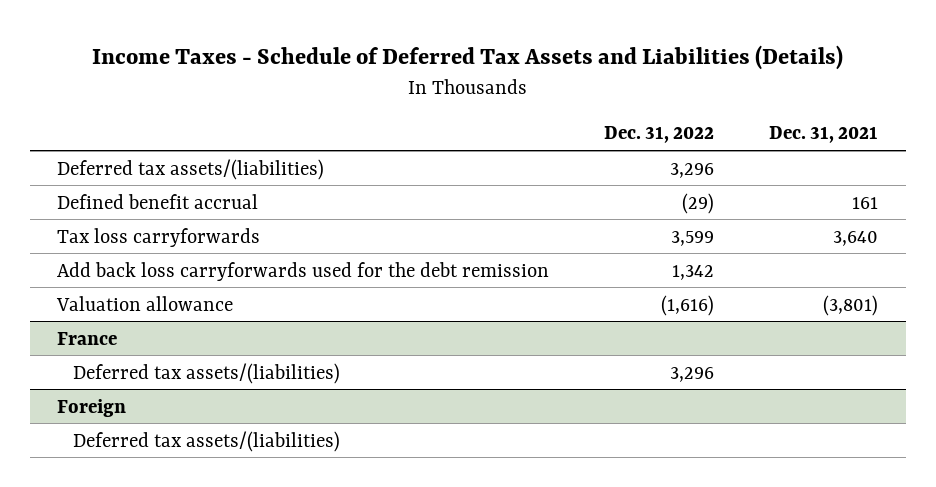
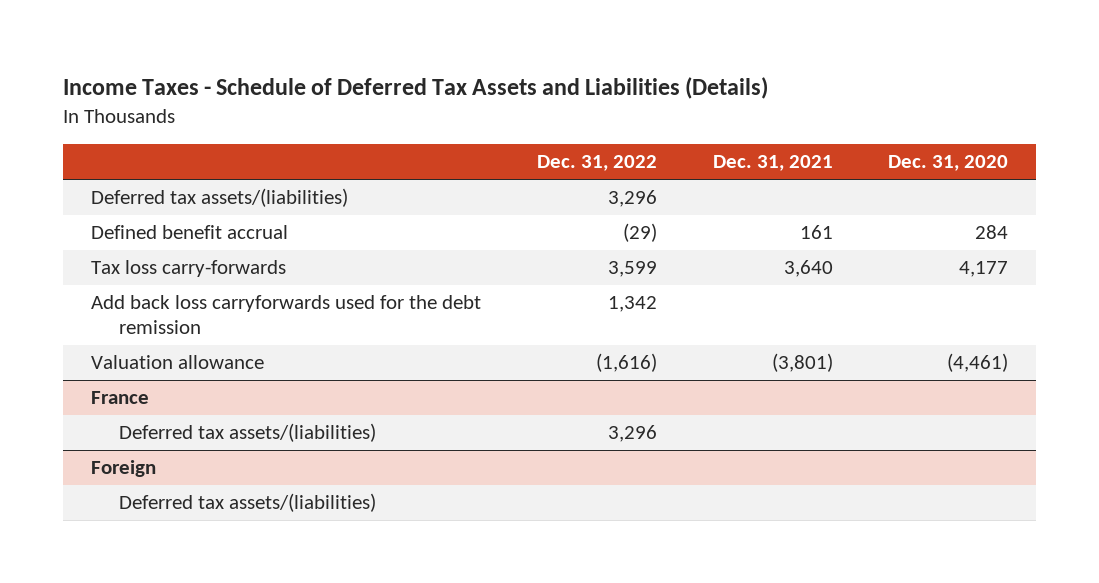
none -> [888,155,1009,172] Dec. 31, 2020
[57,227,261,247] Tax loss carryforwards -> [90,260,286,278] Tax loss carry-forwards

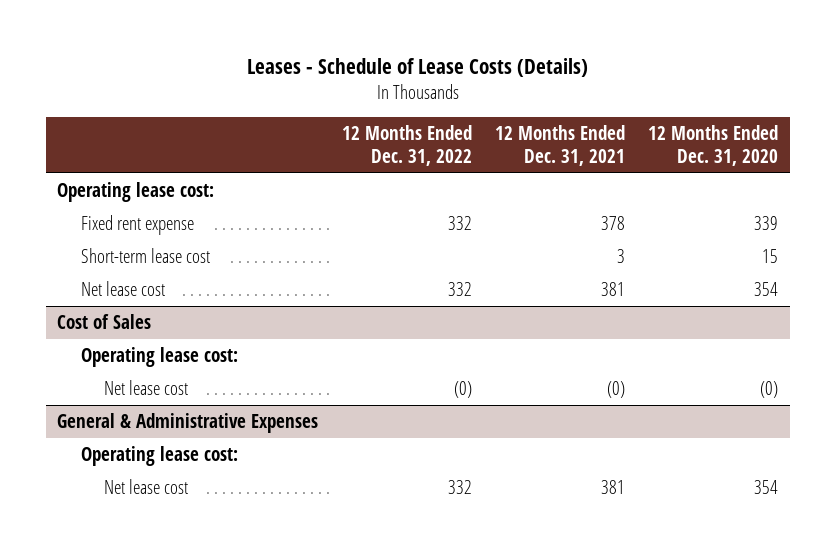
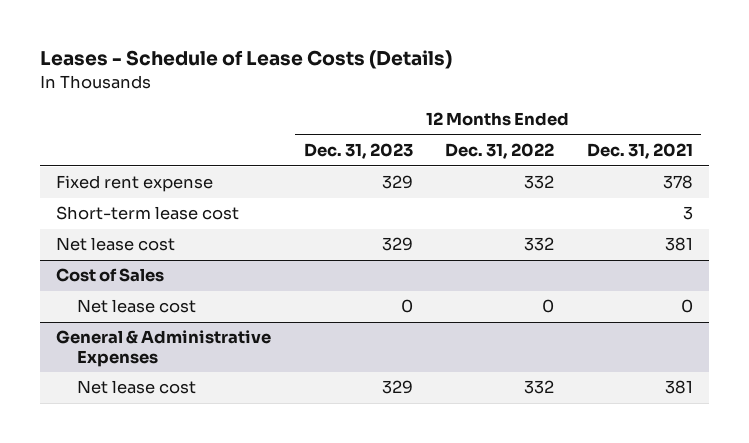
[648,124,779,166] 12 Months Ended Dec. 31, 2020 -> none
none -> [303,143,413,160] Dec. 31, 2023
[57,181,215,202] Operating lease cost: -> none
[80,346,238,367] Operating lease cost: -> none
[453,380,472,398] (0) -> [542,299,555,314] 0
[607,380,626,398] (0) -> [680,299,693,314] 0
[80,445,238,466] Operating lease cost: -> none

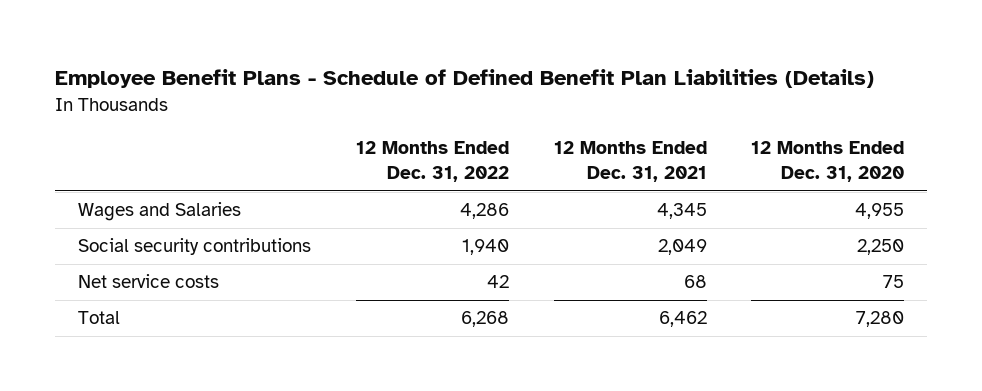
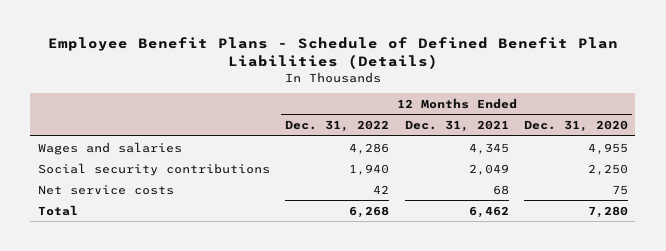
[77,202,241,222] Wages and Salaries -> [38,141,183,155] Wages and salaries

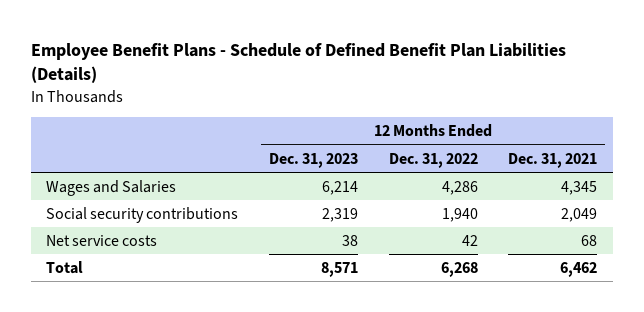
[523,120,628,133] Dec. 31, 2020 -> none
none -> [268,152,358,168] Dec. 31, 2023
[38,141,183,155] Wages and salaries -> [46,179,177,196] Wages and Salaries

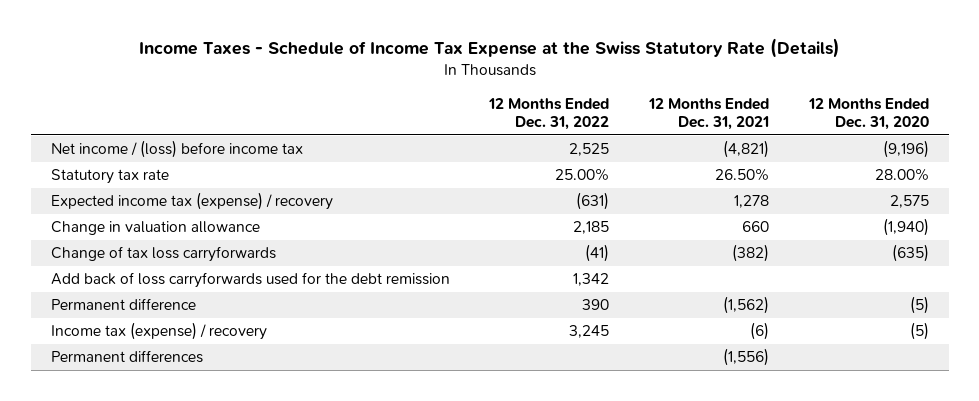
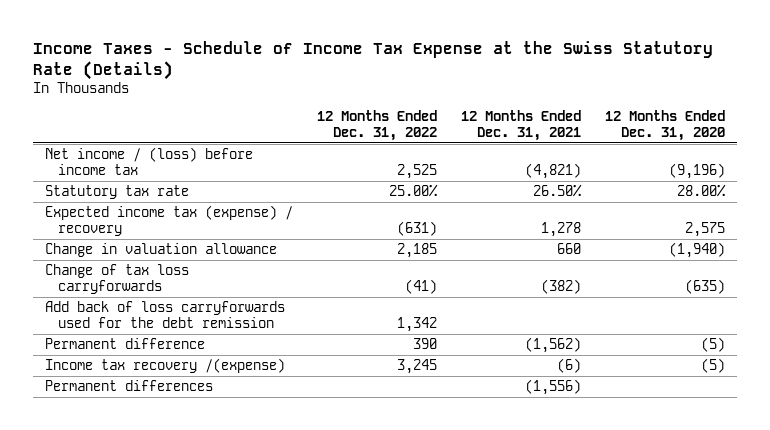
[50,322,267,341] Income tax (expense) / recovery -> [44,358,285,374] Income tax recovery /(expense)

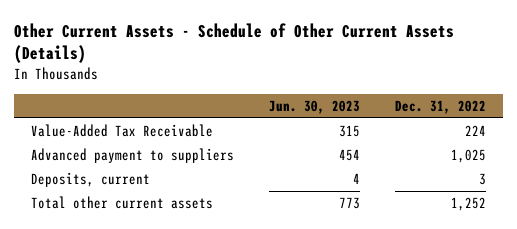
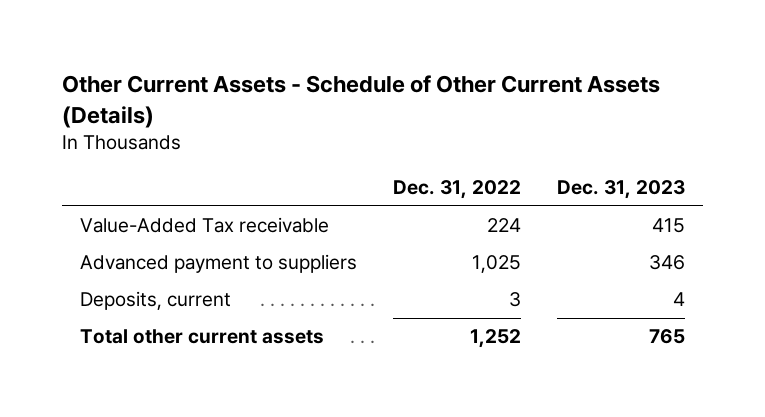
[269,99,361,114] Jun. 30, 2023 -> none
none -> [556,180,685,200] Dec. 31, 2023
[31,124,214,138] Value-Added Tax Receivable -> [79,217,329,234] Value-Added Tax receivable

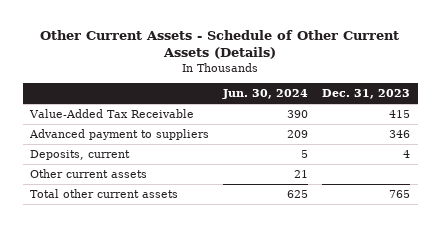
[392,180,521,200] Dec. 31, 2022 -> none
none -> [222,89,309,100] Jun. 30, 2024
[79,217,329,234] Value-Added Tax receivable -> [28,109,194,119] Value-Added Tax Receivable
none -> [29,169,147,179] Other current assets

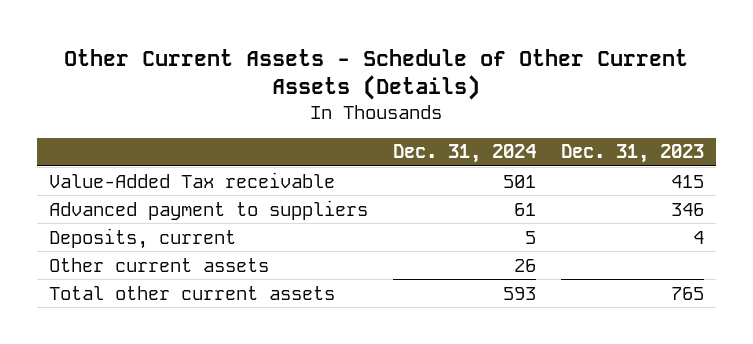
[222,89,309,100] Jun. 30, 2024 -> none
none -> [392,144,536,164] Dec. 31, 2024
[28,109,194,119] Value-Added Tax Receivable -> [49,171,336,188] Value-Added Tax receivable

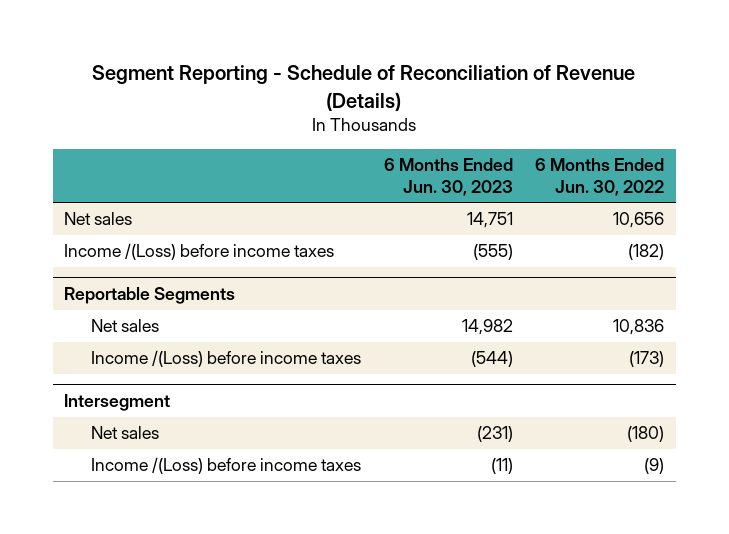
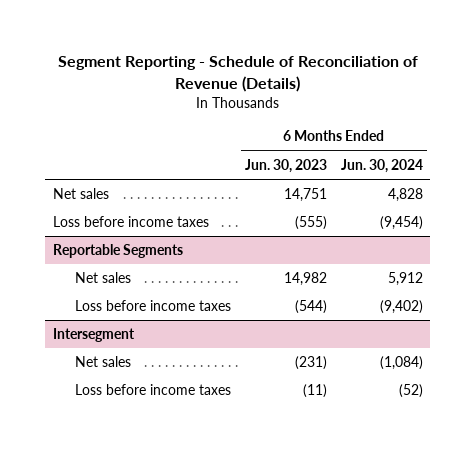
[535,158,665,196] 6 Months Ended Jun. 30, 2022 -> none
none -> [341,158,424,173] Jun. 30, 2024
[64,243,335,261] Income /(Loss) before income taxes -> [52,216,209,228] Loss before income taxes
[91,350,362,368] Income /(Loss) before income taxes -> [74,300,231,312] Loss before income taxes
[91,457,362,475] Income /(Loss) before income taxes -> [74,384,231,396] Loss before income taxes

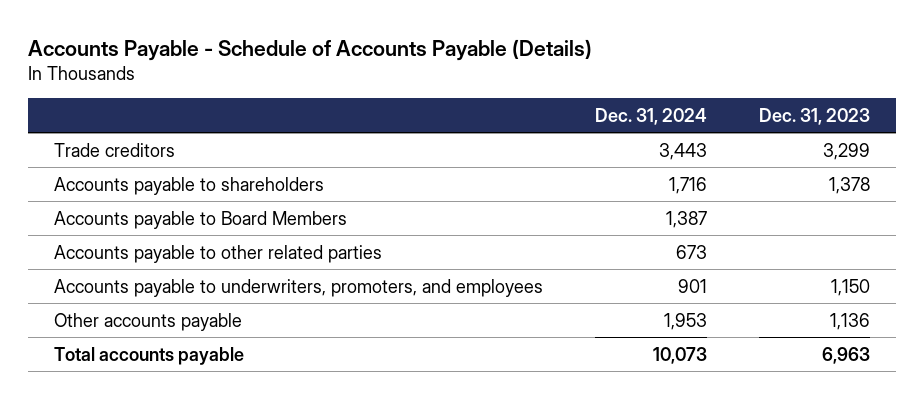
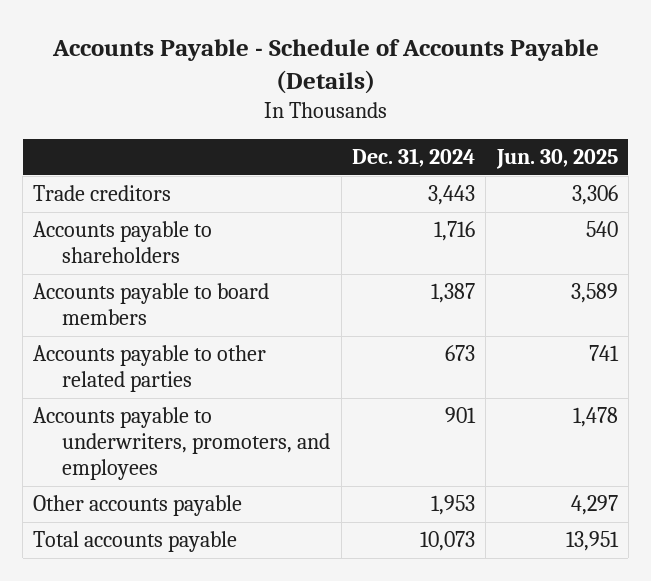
[759,107,871,125] Dec. 31, 2023 -> none
none -> [495,149,618,170] Jun. 30, 2025
[53,210,347,229] Accounts payable to Board Members -> [33,283,270,326] Accounts payable to board members

